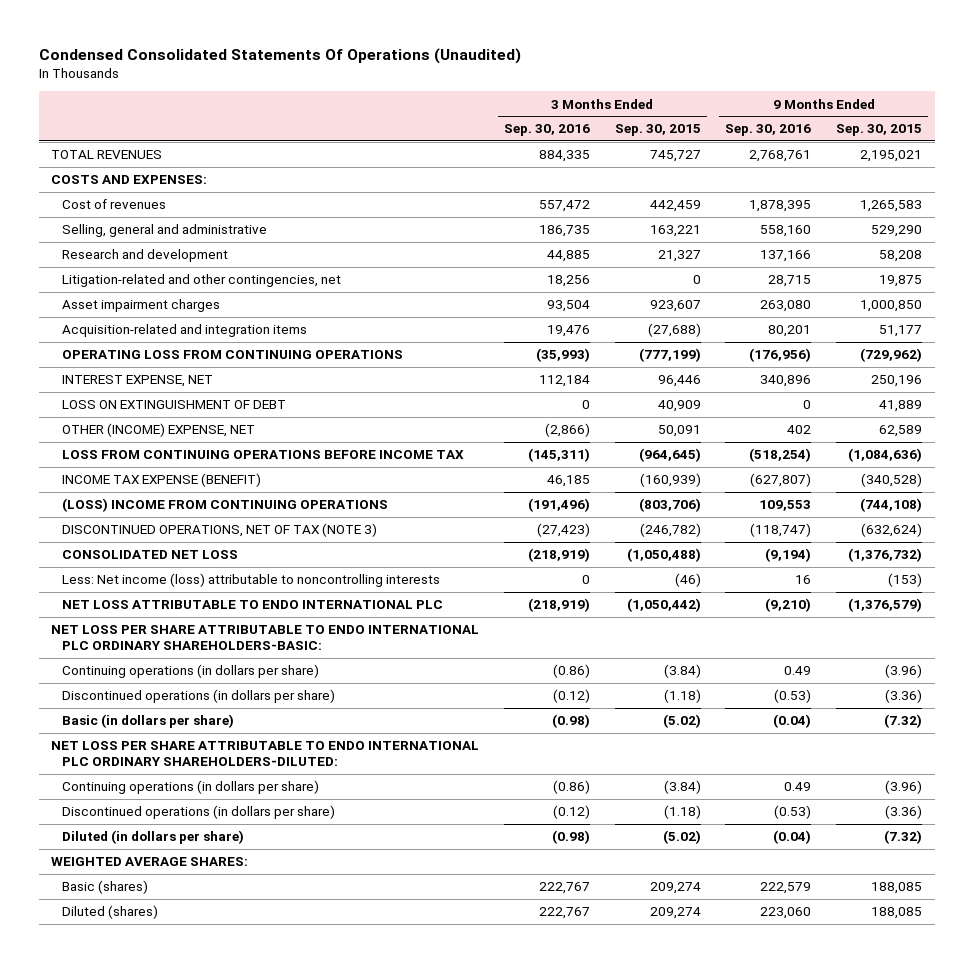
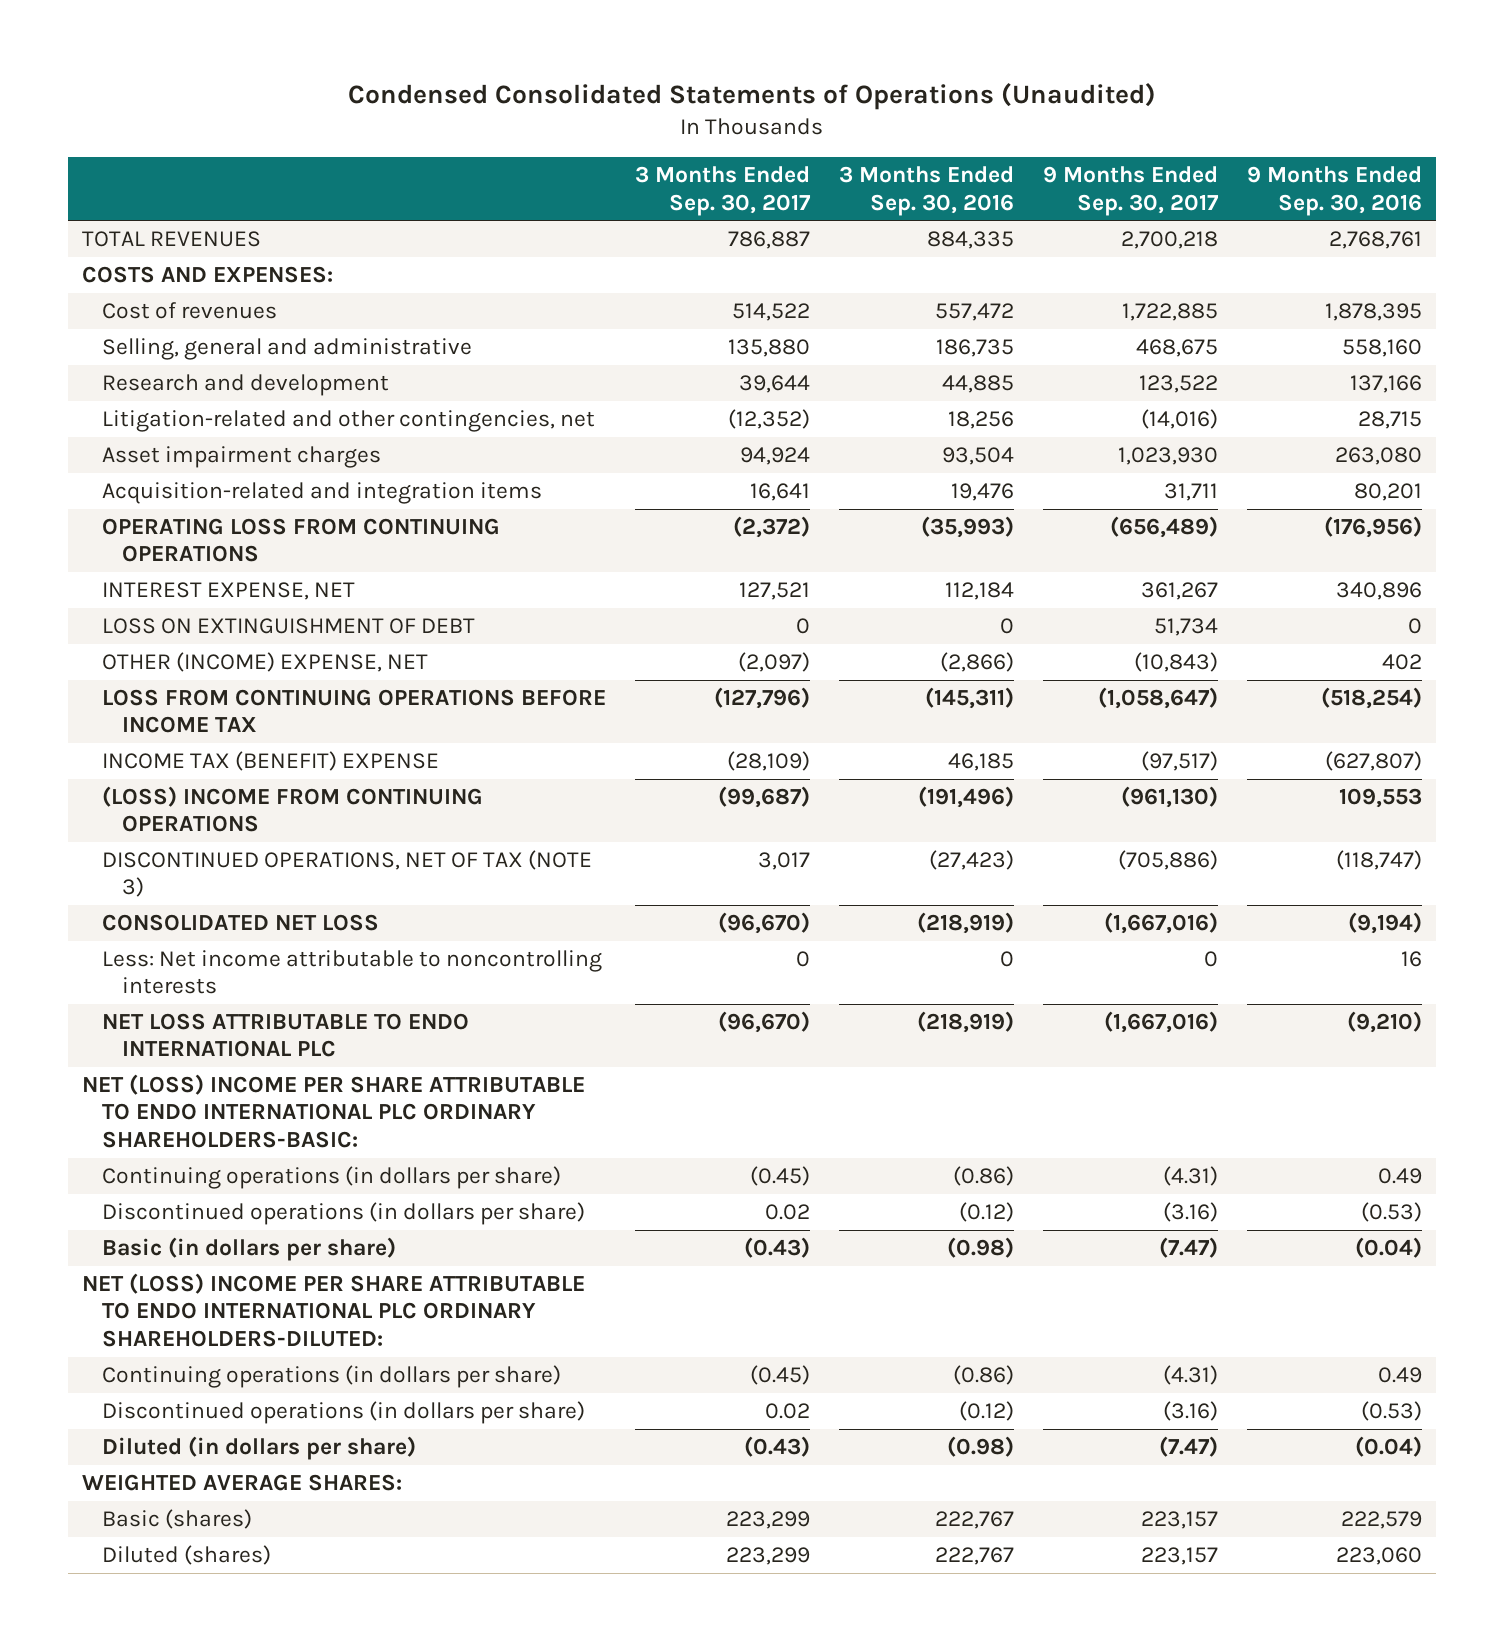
[38,47,521,64] Condensed Consolidated Statements Of Operations (Unaudited) -> [348,83,1157,111] Condensed Consolidated Statements of Operations (Unaudited)
[614,124,701,137] Sep. 30, 2015 -> none
[836,124,923,137] Sep. 30, 2015 -> none
none -> [635,166,812,216] 3 Months Ended Sep. 30, 2017
none -> [1042,166,1219,216] 9 Months Ended Sep. 30, 2017
[61,473,261,488] INCOME TAX EXPENSE (BENEFIT) -> [102,751,440,772] INCOME TAX (BENEFIT) EXPENSE
[61,573,440,588] Less: Net income (loss) attributable to noncontrolling interests -> [102,950,603,995] Less: Net income attributable to noncontrolling interests
[51,625,480,651] NET LOSS PER SHARE ATTRIBUTABLE TO ENDO INTERNATIONAL PLC ORDINARY SHAREHOLDERS-BASIC: -> [82,1074,586,1148] NET (LOSS) INCOME PER SHARE ATTRIBUTABLE TO ENDO INTERNATIONAL PLC ORDINARY SHAREHOLDERS-BASIC:
[51,741,480,767] NET LOSS PER SHARE ATTRIBUTABLE TO ENDO INTERNATIONAL PLC ORDINARY SHAREHOLDERS-DILUTED: -> [82,1273,586,1347] NET (LOSS) INCOME PER SHARE ATTRIBUTABLE TO ENDO INTERNATIONAL PLC ORDINARY SHAREHOLDERS-DILUTED:

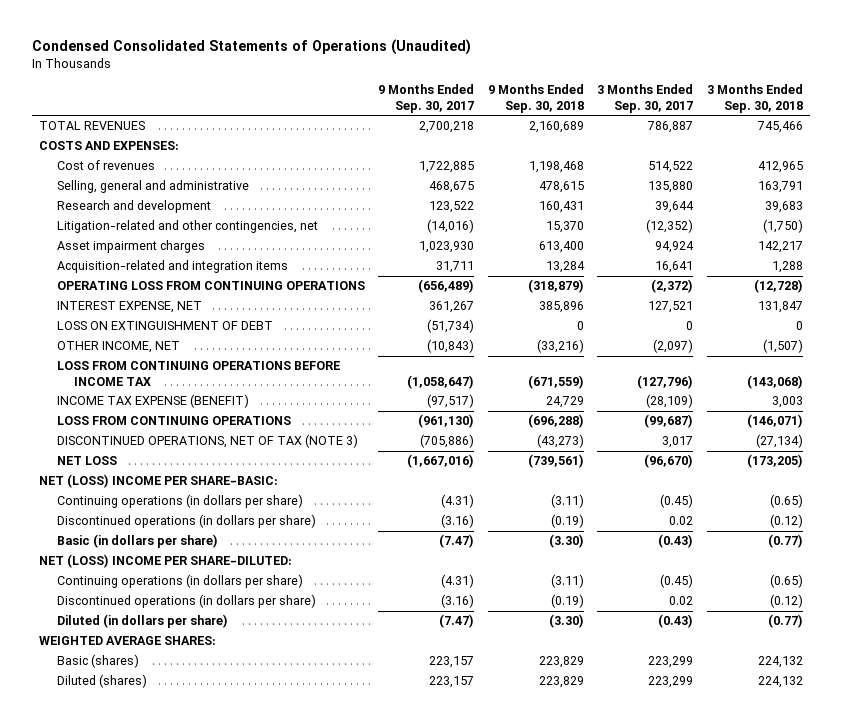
[838,166,1014,216] 3 Months Ended Sep. 30, 2016 -> none
[1246,166,1422,216] 9 Months Ended Sep. 30, 2016 -> none
none -> [487,84,584,113] 9 Months Ended Sep. 30, 2018
none -> [707,84,804,113] 3 Months Ended Sep. 30, 2018
[1153,618,1218,637] 51,734 -> [427,319,475,334] (51,734)
[102,652,429,673] OTHER (INCOME) EXPENSE, NET -> [56,341,180,354] OTHER INCOME, NET
[102,751,440,772] INCOME TAX (BENEFIT) EXPENSE -> [56,394,249,409] INCOME TAX EXPENSE (BENEFIT)
[102,786,484,833] (LOSS) INCOME FROM CONTINUING OPERATIONS -> [56,416,291,426] LOSS FROM CONTINUING OPERATIONS
[102,914,380,932] CONSOLIDATED NET LOSS -> none
[102,950,603,995] Less: Net income attributable to noncontrolling interests -> none
[102,1013,470,1058] NET LOSS ATTRIBUTABLE TO ENDO INTERNATIONAL PLC -> [56,456,117,466] NET LOSS
[82,1074,586,1148] NET (LOSS) INCOME PER SHARE ATTRIBUTABLE TO ENDO INTERNATIONAL PLC ORDINARY SHAREHOLDERS-BASIC: -> [38,474,278,489] NET (LOSS) INCOME PER SHARE-BASIC:
[82,1273,586,1347] NET (LOSS) INCOME PER SHARE ATTRIBUTABLE TO ENDO INTERNATIONAL PLC ORDINARY SHAREHOLDERS-DILUTED: -> [38,554,292,569] NET (LOSS) INCOME PER SHARE-DILUTED:

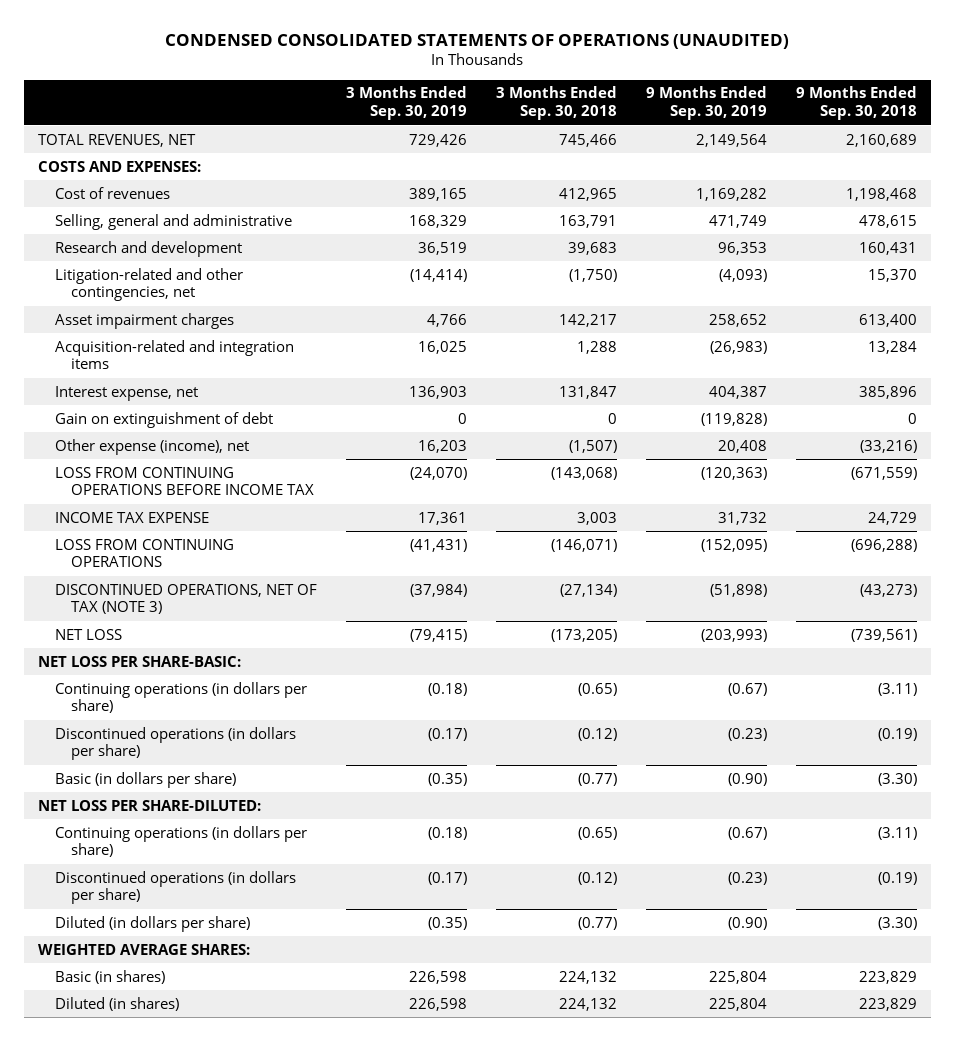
[31,39,471,56] Condensed Consolidated Statements of Operations (Unaudited) -> [165,33,790,49] CONDENSED CONSOLIDATED STATEMENTS OF OPERATIONS (UNAUDITED)
[378,84,475,113] 9 Months Ended Sep. 30, 2017 -> none
[597,84,694,113] 3 Months Ended Sep. 30, 2017 -> none
none -> [345,86,467,121] 3 Months Ended Sep. 30, 2019
none -> [645,86,767,121] 9 Months Ended Sep. 30, 2019
[38,121,145,131] TOTAL REVENUES -> [38,133,197,147] TOTAL REVENUES, NET
[56,281,365,291] OPERATING LOSS FROM CONTINUING OPERATIONS -> none
[56,301,202,314] INTEREST EXPENSE, NET -> [54,385,198,401] Interest expense, net
[56,321,273,331] LOSS ON EXTINGUISHMENT OF DEBT -> [54,411,273,428] Gain on extinguishment of debt
[56,341,180,354] OTHER INCOME, NET -> [54,438,249,455] Other expense (income), net
[56,394,249,409] INCOME TAX EXPENSE (BENEFIT) -> [54,511,209,523] INCOME TAX EXPENSE
[38,474,278,489] NET (LOSS) INCOME PER SHARE-BASIC: -> [38,655,242,667] NET LOSS PER SHARE-BASIC:
[38,554,292,569] NET (LOSS) INCOME PER SHARE-DILUTED: -> [38,799,262,811] NET LOSS PER SHARE-DILUTED:
[56,654,139,669] Basic (shares) -> [54,969,165,984] Basic (in shares)
[56,674,147,689] Diluted (shares) -> [54,996,179,1011] Diluted (in shares)

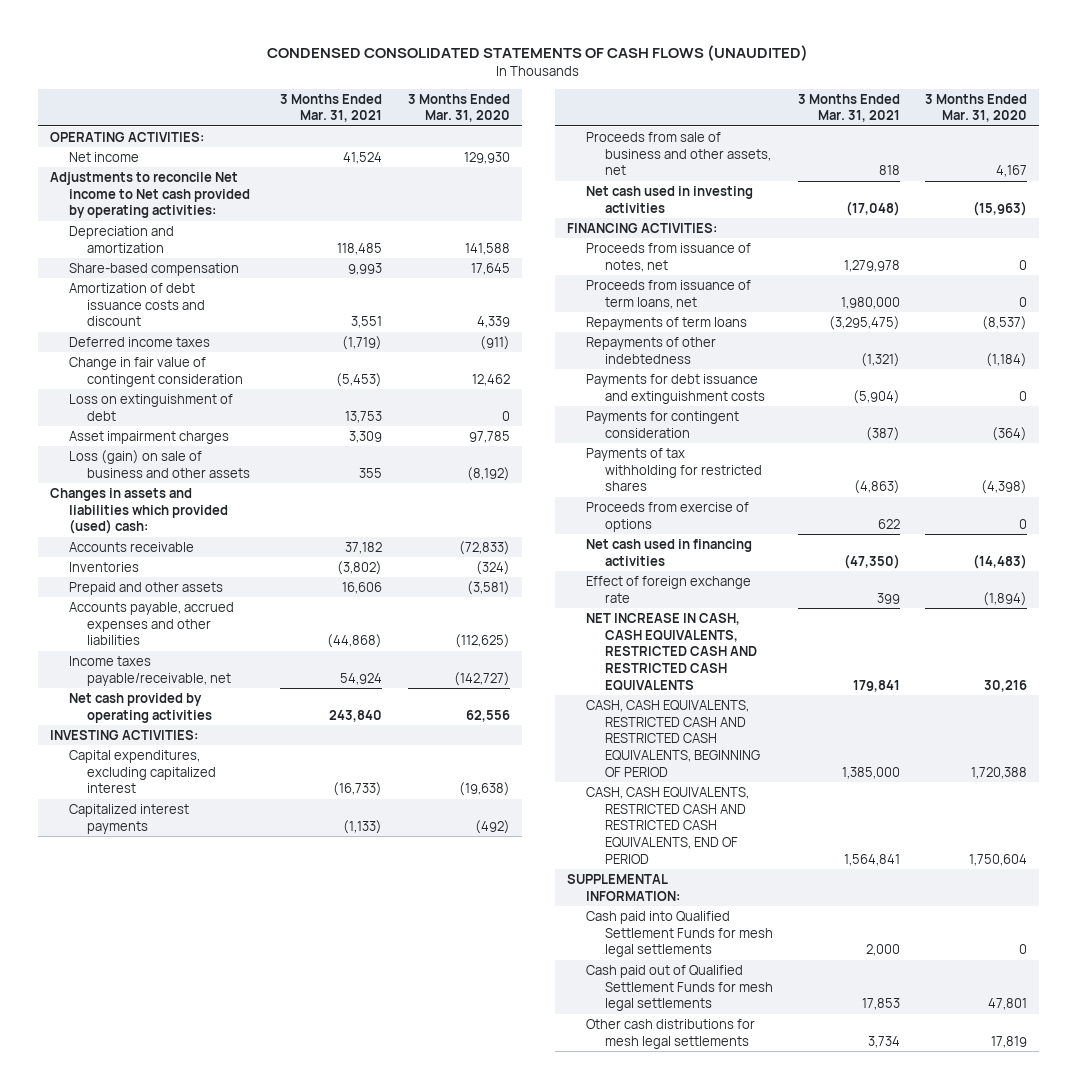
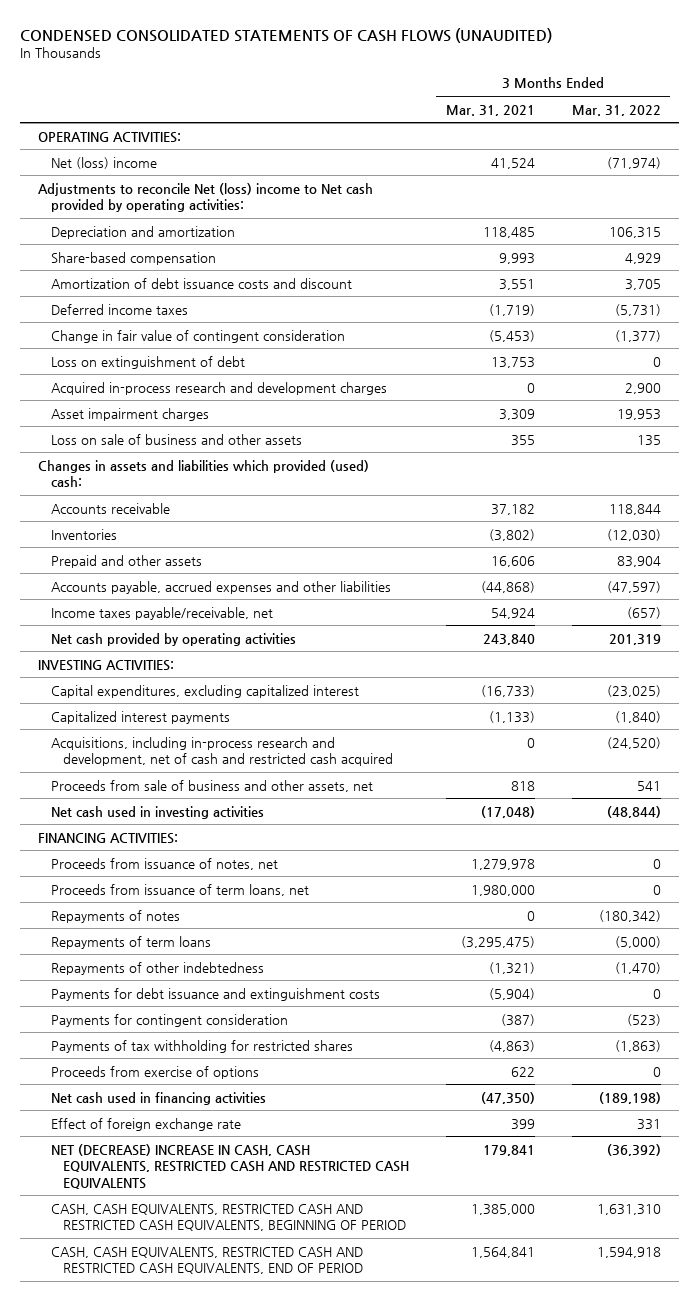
[407,93,510,123] 3 Months Ended Mar. 31, 2020 -> none
none -> [571,104,661,116] Mar. 31, 2022
[68,151,139,162] Net income -> [50,156,157,169] Net (loss) income
[50,171,250,219] Adjustments to reconcile Net income to Net cash provided by operating activities: -> [38,182,374,213] Adjustments to reconcile Net (loss) income to Net cash provided by operating activities:
none -> [50,381,387,395] Acquired in-process research and development charges
[68,449,251,478] Loss (gain) on sale of business and other assets -> [50,433,302,445] Loss on sale of business and other assets
none -> [50,736,393,767] Acquisitions, including in-process research and development, net of cash and restricted cash acquired
none -> [50,909,180,923] Repayments of notes
[586,612,757,691] NET INCREASE IN CASH, CASH EQUIVALENTS, RESTRICTED CASH AND RESTRICTED CASH EQUIVALENTS -> [50,1143,409,1189] NET (DECREASE) INCREASE IN CASH, CASH EQUIVALENTS, RESTRICTED CASH AND RESTRICTED CASH EQUIVALENTS
[567,873,681,901] SUPPLEMENTAL INFORMATION: -> none
[586,910,773,958] Cash paid into Qualified Settlement Funds for mesh legal settlements -> none
[586,964,773,1012] Cash paid out of Qualified Settlement Funds for mesh legal settlements -> none
[586,1018,756,1049] Other cash distributions for mesh legal settlements -> none

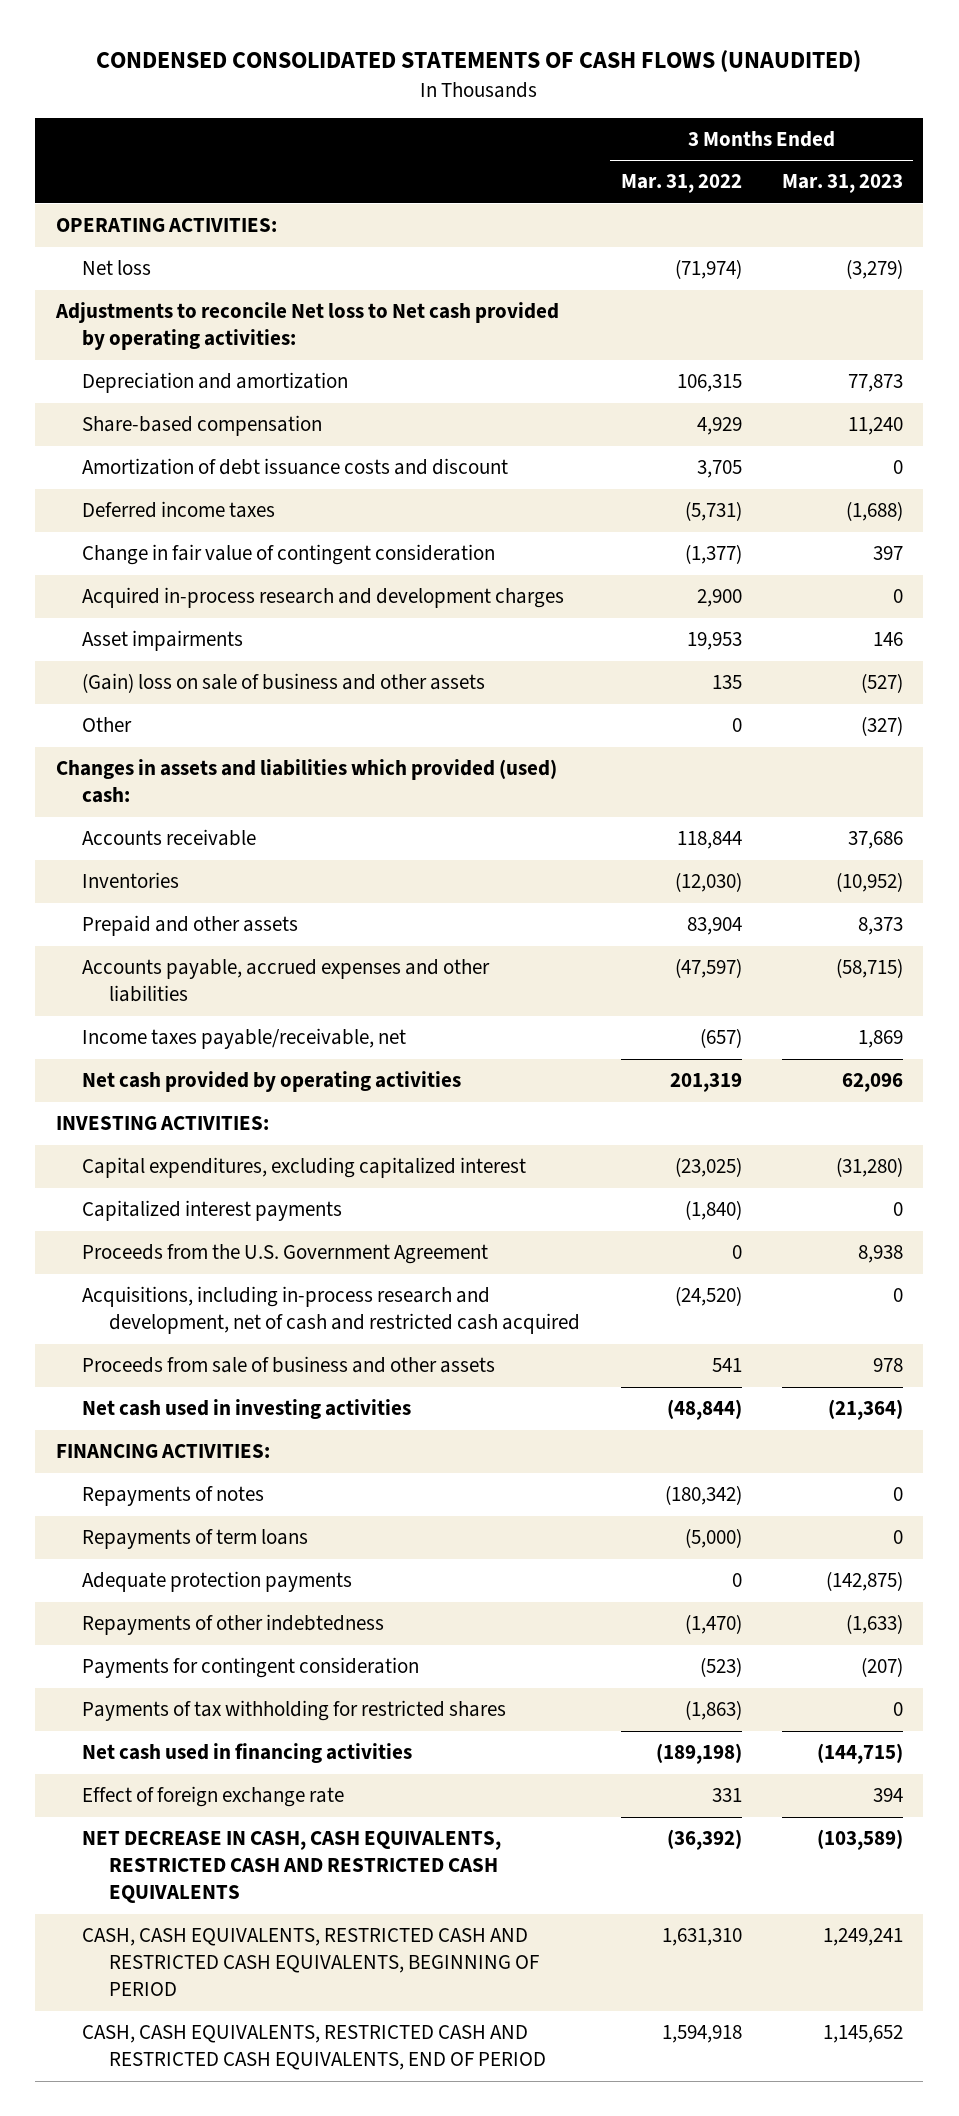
[445,104,535,116] Mar. 31, 2021 -> none
none -> [782,174,904,194] Mar. 31, 2023
[50,156,157,169] Net (loss) income -> [82,260,152,276] Net loss
[38,182,374,213] Adjustments to reconcile Net (loss) income to Net cash provided by operating activities: -> [54,302,559,351] Adjustments to reconcile Net loss to Net cash provided by operating activities:
[50,355,245,369] Loss on extinguishment of debt -> none
[50,407,209,421] Asset impairment charges -> [82,630,244,652] Asset impairments
[50,433,302,445] Loss on sale of business and other assets -> [82,673,486,694] (Gain) loss on sale of business and other assets
none -> [82,717,133,733] Other
none -> [82,1244,489,1265] Proceeds from the U.S. Government Agreement
[50,779,373,792] Proceeds from sale of business and other assets, net -> [82,1356,496,1374] Proceeds from sale of business and other assets
[50,857,278,870] Proceeds from issuance of notes, net -> none
[50,883,309,896] Proceeds from issuance of term loans, net -> none
none -> [82,1571,353,1593] Adequate protection payments
[50,987,380,1001] Payments for debt issuance and extinguishment costs -> none
[50,1065,259,1079] Proceeds from exercise of options -> none
[50,1143,409,1189] NET (DECREASE) INCREASE IN CASH, CASH EQUIVALENTS, RESTRICTED CASH AND RESTRICTED CASH EQUIVALENTS -> [82,1831,502,1904] NET DECREASE IN CASH, CASH EQUIVALENTS, RESTRICTED CASH AND RESTRICTED CASH EQUIVALENTS

